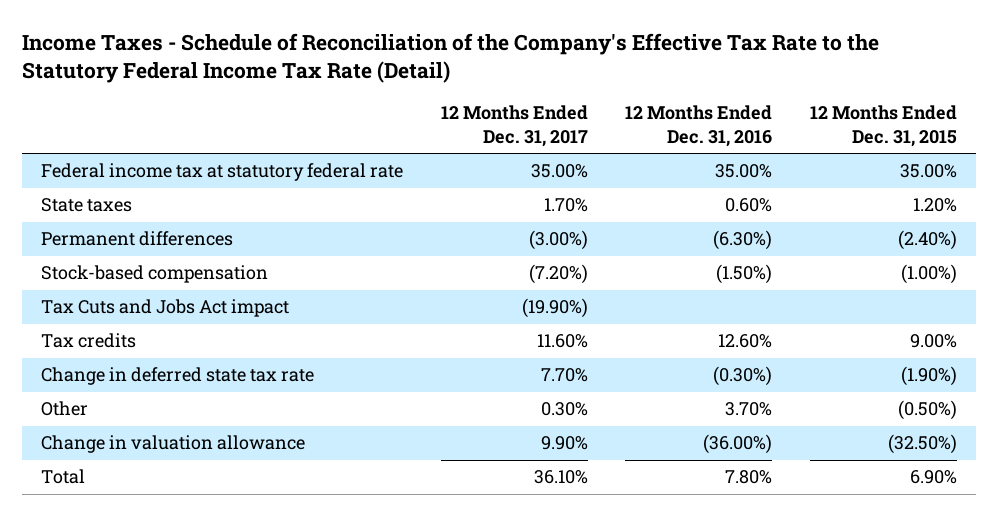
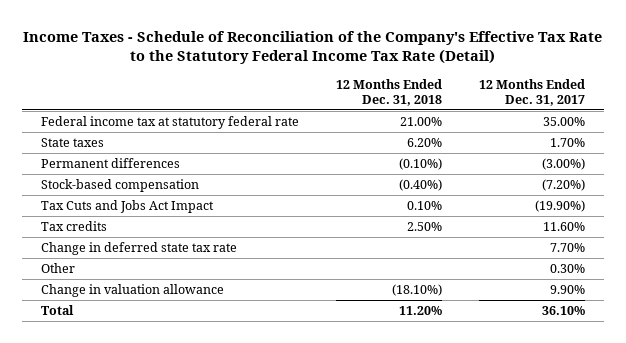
[625,105,773,147] 12 Months Ended Dec. 31, 2016 -> none
[810,105,958,147] 12 Months Ended Dec. 31, 2015 -> none
none -> [336,78,443,106] 12 Months Ended Dec. 31, 2018
[40,299,289,318] Tax Cuts and Jobs Act impact -> [41,200,215,214] Tax Cuts and Jobs Act Impact

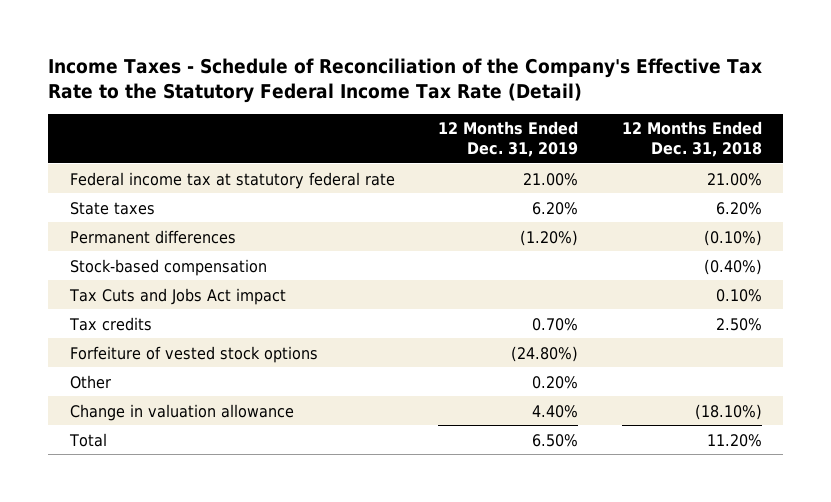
[479,78,586,106] 12 Months Ended Dec. 31, 2017 -> none
none -> [438,121,579,158] 12 Months Ended Dec. 31, 2019
[41,200,215,214] Tax Cuts and Jobs Act Impact -> [68,287,286,305] Tax Cuts and Jobs Act impact
[41,242,238,256] Change in deferred state tax rate -> none
none -> [69,345,318,363] Forfeiture of vested stock options

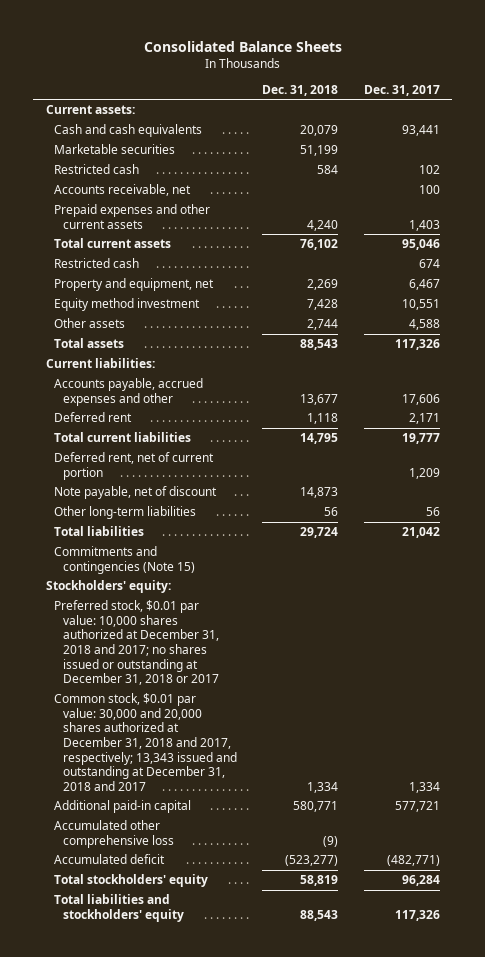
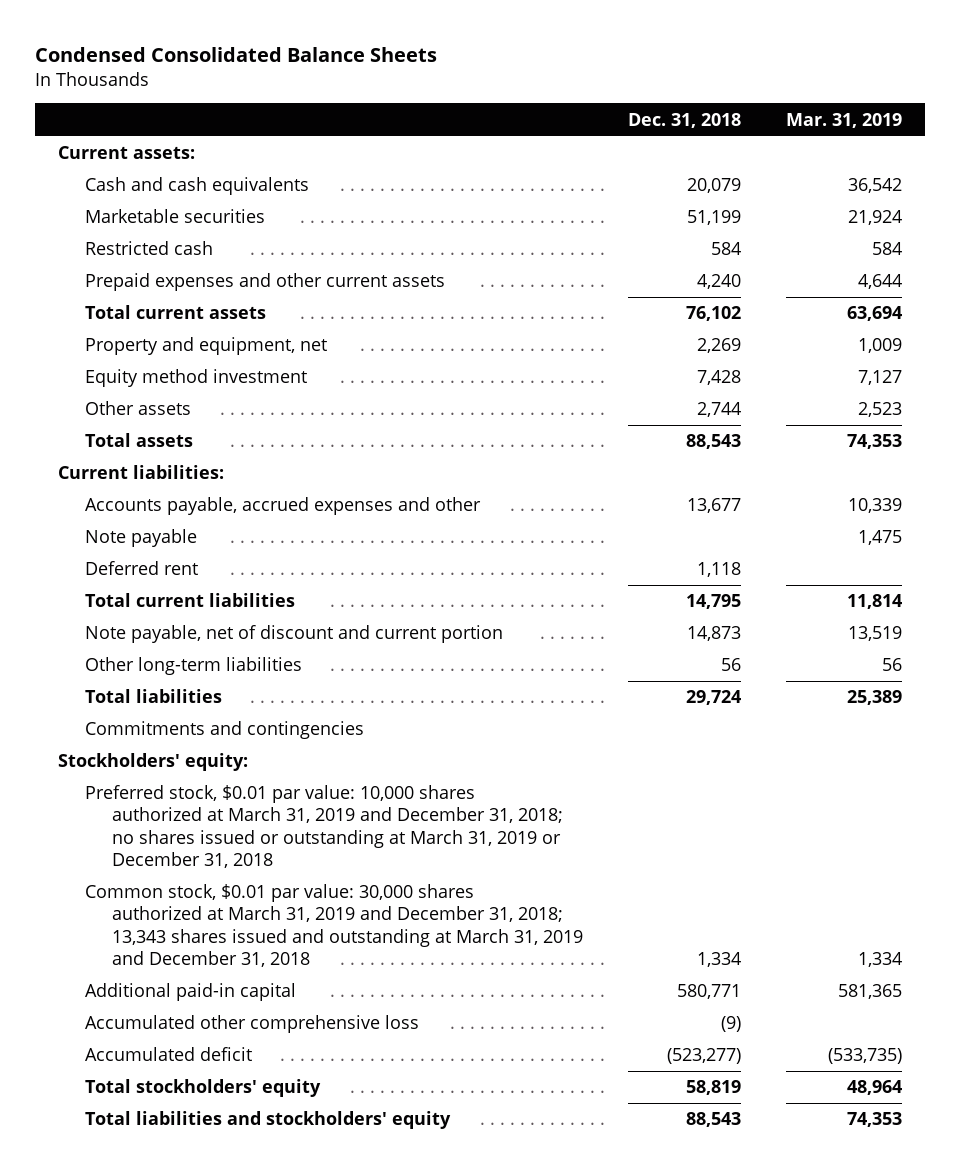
[143,40,342,52] Consolidated Balance Sheets -> [35,47,438,63] Condensed Consolidated Balance Sheets
[363,85,440,97] Dec. 31, 2017 -> none
none -> [786,112,903,128] Mar. 31, 2019
[54,184,192,197] Accounts receivable, net -> none
[54,258,140,269] Restricted cash -> none
none -> [84,529,197,548] Note payable
[54,452,215,480] Deferred rent, net of current portion -> none
[54,486,218,500] Note payable, net of discount -> [84,625,503,644] Note payable, net of discount and current portion
[54,546,195,574] Commitments and contingencies (Note 15) -> [84,721,364,740] Commitments and contingencies
[54,600,219,686] Preferred stock, $0.01 par value: 10,000 shares authorized at December 31, 2018 and 2017; no shares issued or outstanding at December 31, 2018 or 2017 -> [84,785,563,868] Preferred stock, $0.01 par value: 10,000 shares authorized at March 31, 2019 and December 31, 2018; no shares issued or outstanding at March 31, 2019 or December 31, 2018
[54,693,237,792] Common stock, $0.01 par value: 30,000 and 20,000 shares authorized at December 31, 2018 and 2017, respectively; 13,343 issued and outstanding at December 31, 2018 and 2017 -> [84,884,583,967] Common stock, $0.01 par value: 30,000 shares authorized at March 31, 2019 and December 31, 2018; 13,343 shares issued and outstanding at March 31, 2019 and December 31, 2018

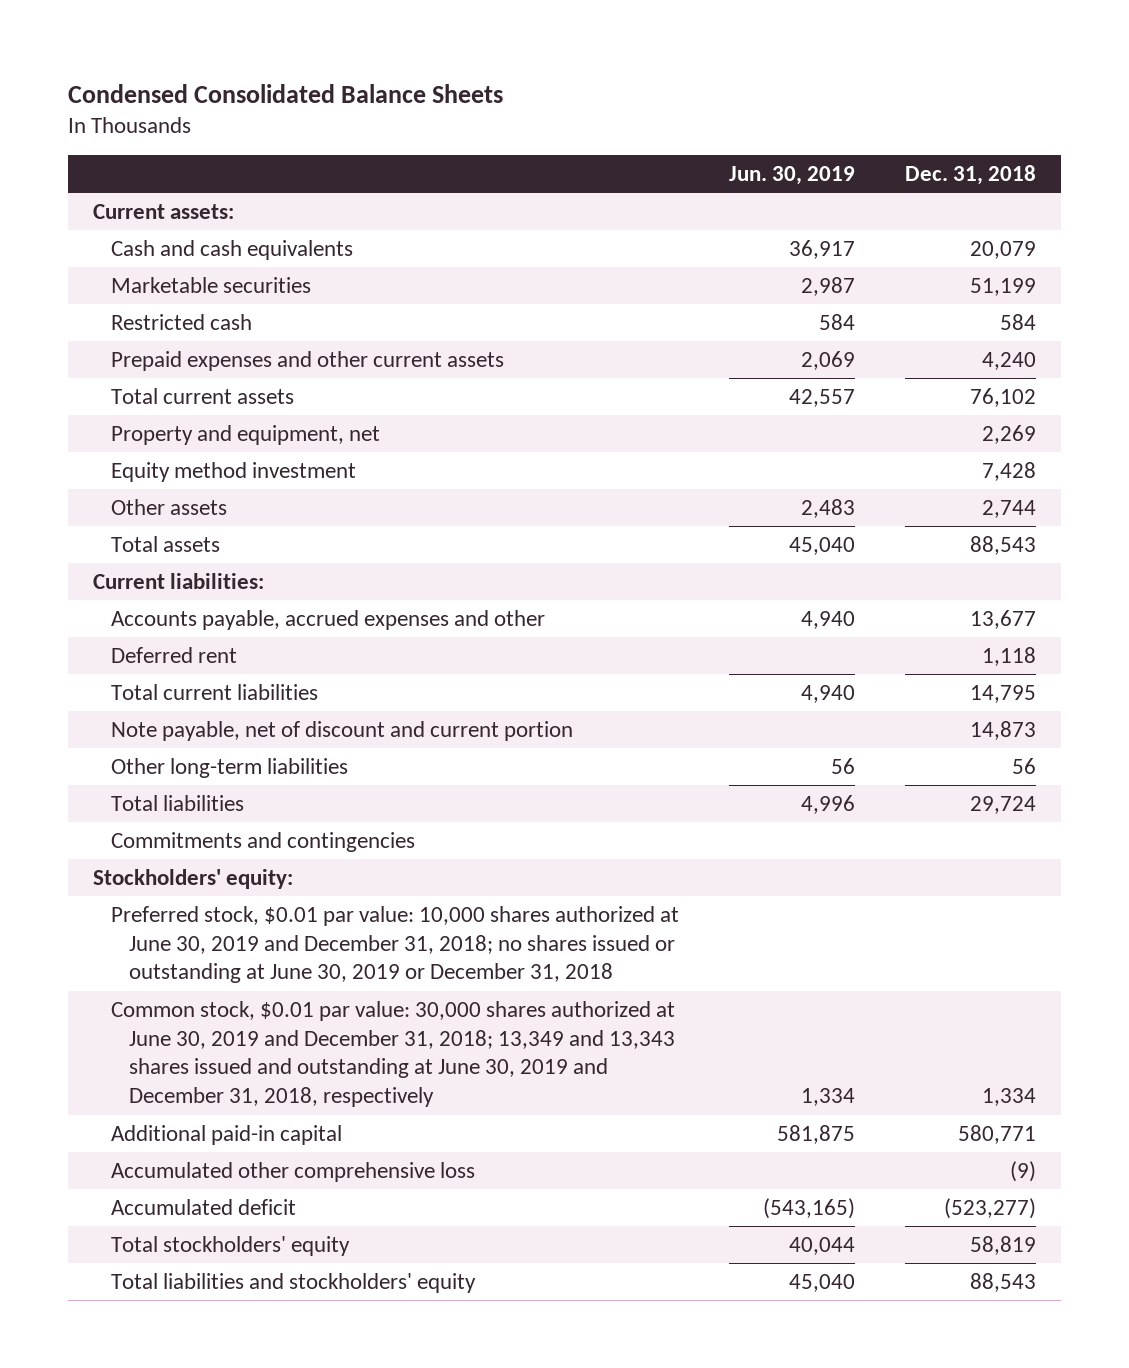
[786,112,903,128] Mar. 31, 2019 -> none
none -> [728,166,855,186] Jun. 30, 2019
[84,529,197,548] Note payable -> none
[84,785,563,868] Preferred stock, $0.01 par value: 10,000 shares authorized at March 31, 2019 and December 31, 2018; no shares issued or outstanding at March 31, 2019 or December 31, 2018 -> [110,905,679,984] Preferred stock, $0.01 par value: 10,000 shares authorized at June 30, 2019 and December 31, 2018; no shares issued or outstanding at June 30, 2019 or December 31, 2018
[84,884,583,967] Common stock, $0.01 par value: 30,000 shares authorized at March 31, 2019 and December 31, 2018; 13,343 shares issued and outstanding at March 31, 2019 and December 31, 2018 -> [110,1000,675,1108] Common stock, $0.01 par value: 30,000 shares authorized at June 30, 2019 and December 31, 2018; 13,349 and 13,343 shares issued and outstanding at June 30, 2019 and December 31, 2018, respectively

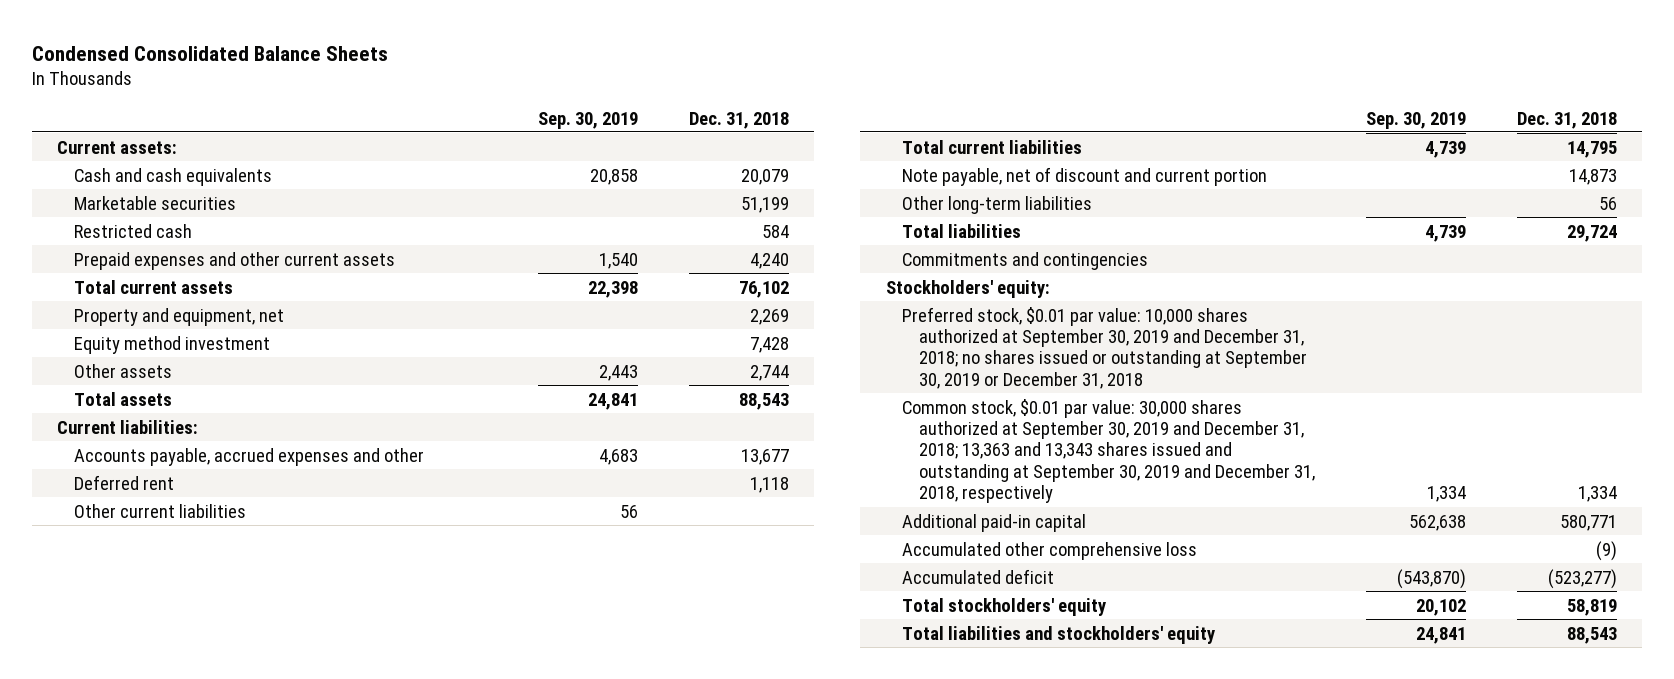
[728,166,855,186] Jun. 30, 2019 -> none
none -> [537,111,638,129] Sep. 30, 2019
none -> [73,503,246,518] Other current liabilities
[110,905,679,984] Preferred stock, $0.01 par value: 10,000 shares authorized at June 30, 2019 and December 31, 2018; no shares issued or outstanding at June 30, 2019 or December 31, 2018 -> [902,306,1307,389] Preferred stock, $0.01 par value: 10,000 shares authorized at September 30, 2019 and December 31, 2018; no shares issued or outstanding at September 30, 2019 or December 31, 2018
[110,1000,675,1108] Common stock, $0.01 par value: 30,000 shares authorized at June 30, 2019 and December 31, 2018; 13,349 and 13,343 shares issued and outstanding at June 30, 2019 and December 31, 2018, respectively -> [902,398,1315,504] Common stock, $0.01 par value: 30,000 shares authorized at September 30, 2019 and December 31, 2018; 13,363 and 13,343 shares issued and outstanding at September 30, 2019 and December 31, 2018, respectively

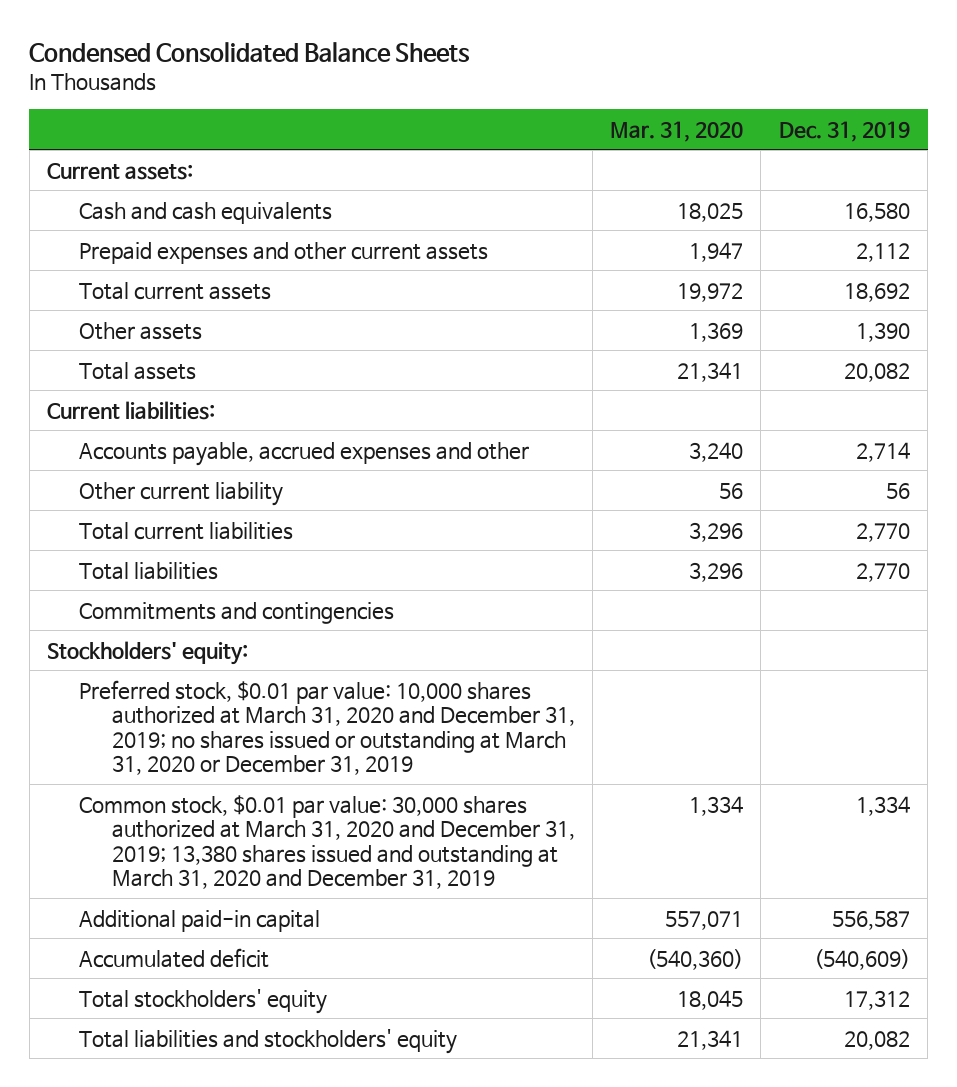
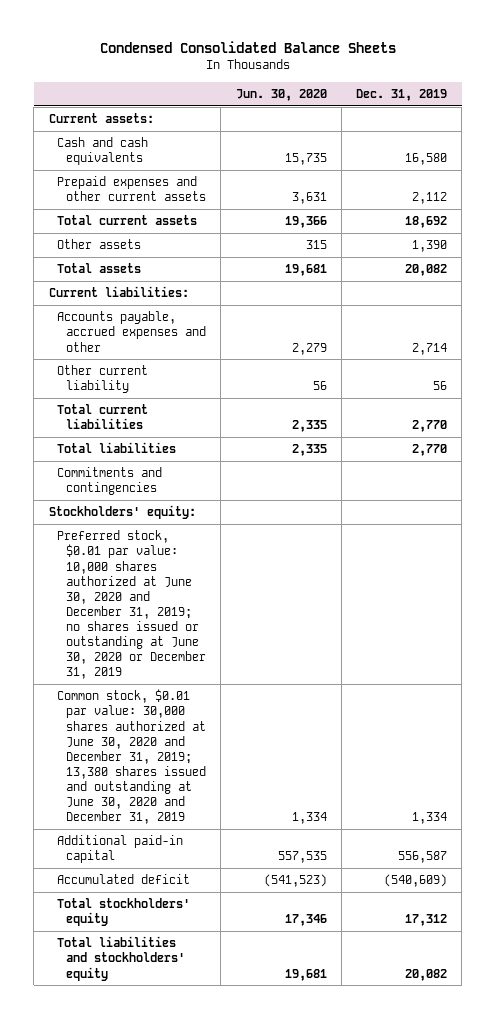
[610,120,744,142] Mar. 31, 2020 -> none
none -> [235,88,327,101] Jun. 30, 2020
[79,679,575,776] Preferred stock, $0.01 par value: 10,000 shares authorized at March 31, 2020 and December 31, 2019; no shares issued or outstanding at March 31, 2020 or December 31, 2019 -> [57,530,207,680] Preferred stock, $0.01 par value: 10,000 shares authorized at June 30, 2020 and December 31, 2019; no shares issued or outstanding at June 30, 2020 or December 31, 2019
[79,794,575,890] Common stock, $0.01 par value: 30,000 shares authorized at March 31, 2020 and December 31, 2019; 13,380 shares issued and outstanding at March 31, 2020 and December 31, 2019 -> [57,689,207,825] Common stock, $0.01 par value: 30,000 shares authorized at June 30, 2020 and December 31, 2019; 13,380 shares issued and outstanding at June 30, 2020 and December 31, 2019

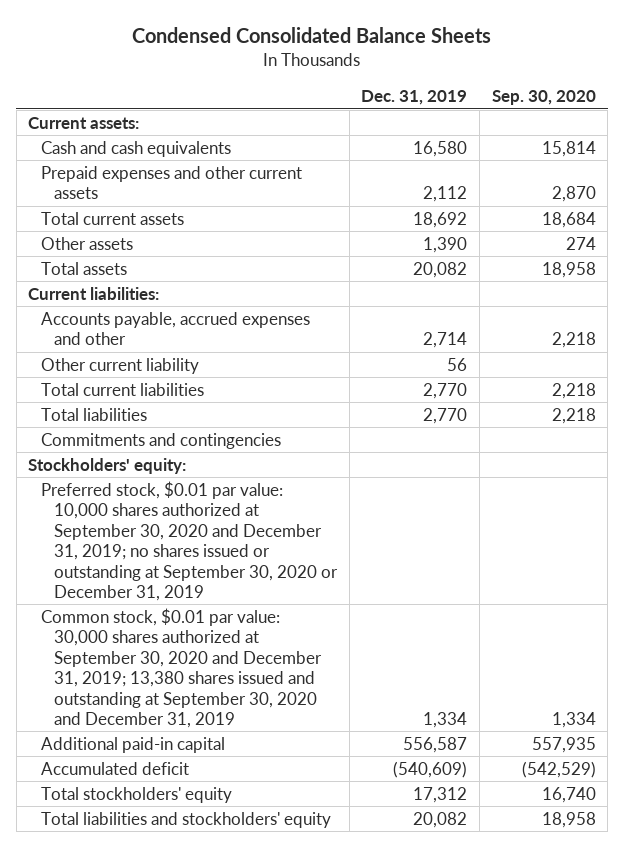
[235,88,327,101] Jun. 30, 2020 -> none
none -> [491,90,596,106] Sep. 30, 2020
[57,530,207,680] Preferred stock, $0.01 par value: 10,000 shares authorized at June 30, 2020 and December 31, 2019; no shares issued or outstanding at June 30, 2020 or December 31, 2019 -> [41,480,339,601] Preferred stock, $0.01 par value: 10,000 shares authorized at September 30, 2020 and December 31, 2019; no shares issued or outstanding at September 30, 2020 or December 31, 2019
[57,689,207,825] Common stock, $0.01 par value: 30,000 shares authorized at June 30, 2020 and December 31, 2019; 13,380 shares issued and outstanding at June 30, 2020 and December 31, 2019 -> [41,607,323,728] Common stock, $0.01 par value: 30,000 shares authorized at September 30, 2020 and December 31, 2019; 13,380 shares issued and outstanding at September 30, 2020 and December 31, 2019

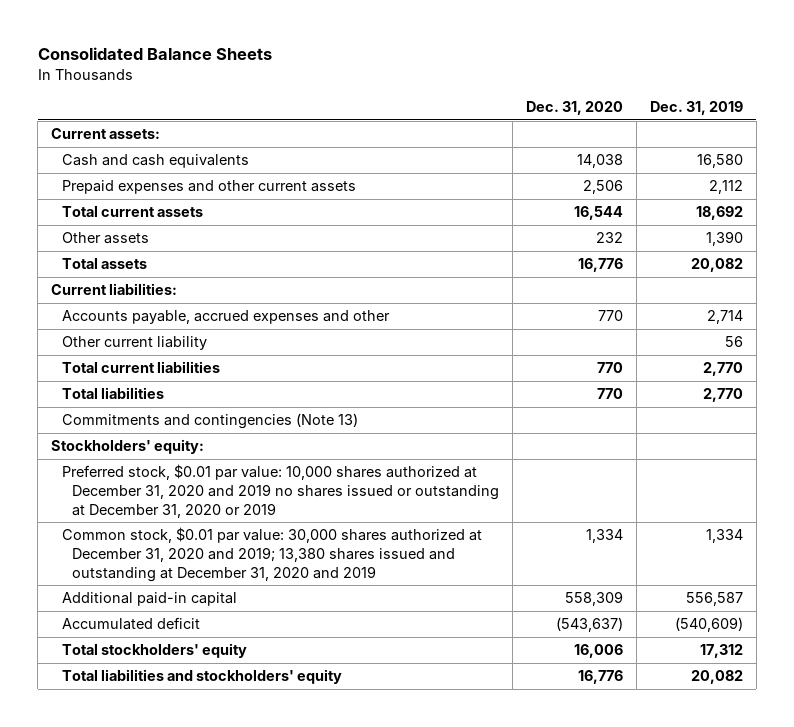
[131,27,491,44] Condensed Consolidated Balance Sheets -> [37,47,272,61] Consolidated Balance Sheets
[491,90,596,106] Sep. 30, 2020 -> none
none -> [525,101,623,116] Dec. 31, 2020
[41,432,282,449] Commitments and contingencies -> [61,413,358,430] Commitments and contingencies (Note 13)
[41,480,339,601] Preferred stock, $0.01 par value: 10,000 shares authorized at September 30, 2020 and December 31, 2019; no shares issued or outstanding at September 30, 2020 or December 31, 2019 -> [61,464,500,518] Preferred stock, $0.01 par value: 10,000 shares authorized at December 31, 2020 and 2019 no shares issued or outstanding at December 31, 2020 or 2019
[41,607,323,728] Common stock, $0.01 par value: 30,000 shares authorized at September 30, 2020 and December 31, 2019; 13,380 shares issued and outstanding at September 30, 2020 and December 31, 2019 -> [61,527,482,582] Common stock, $0.01 par value: 30,000 shares authorized at December 31, 2020 and 2019; 13,380 shares issued and outstanding at December 31, 2020 and 2019

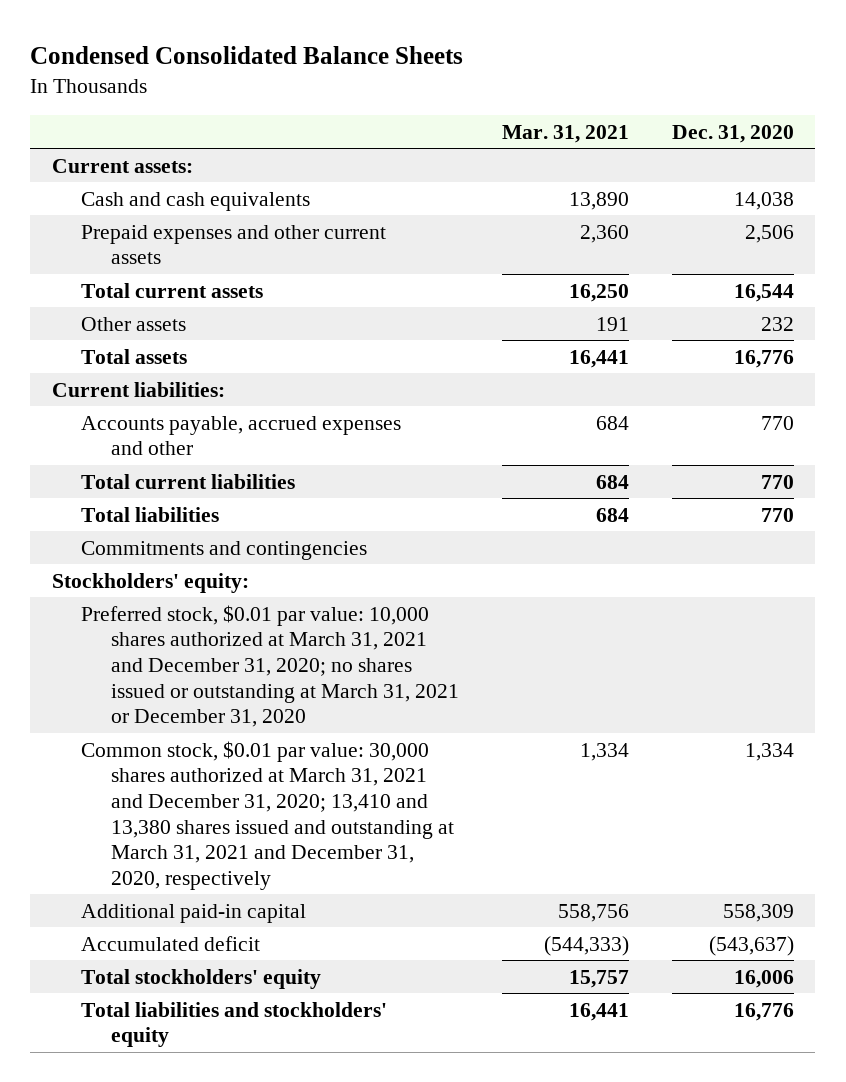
[37,47,272,61] Consolidated Balance Sheets -> [30,46,464,65] Condensed Consolidated Balance Sheets
[649,101,743,116] Dec. 31, 2019 -> none
none -> [501,124,629,143] Mar. 31, 2021
[61,336,207,351] Other current liability -> none
[61,413,358,430] Commitments and contingencies (Note 13) -> [81,540,368,560] Commitments and contingencies
[61,464,500,518] Preferred stock, $0.01 par value: 10,000 shares authorized at December 31, 2020 and 2019 no shares issued or outstanding at December 31, 2020 or 2019 -> [81,604,459,728] Preferred stock, $0.01 par value: 10,000 shares authorized at March 31, 2021 and December 31, 2020; no shares issued or outstanding at March 31, 2021 or December 31, 2020
[61,527,482,582] Common stock, $0.01 par value: 30,000 shares authorized at December 31, 2020 and 2019; 13,380 shares issued and outstanding at December 31, 2020 and 2019 -> [81,740,454,890] Common stock, $0.01 par value: 30,000 shares authorized at March 31, 2021 and December 31, 2020; 13,410 and 13,380 shares issued and outstanding at March 31, 2021 and December 31, 2020, respectively

